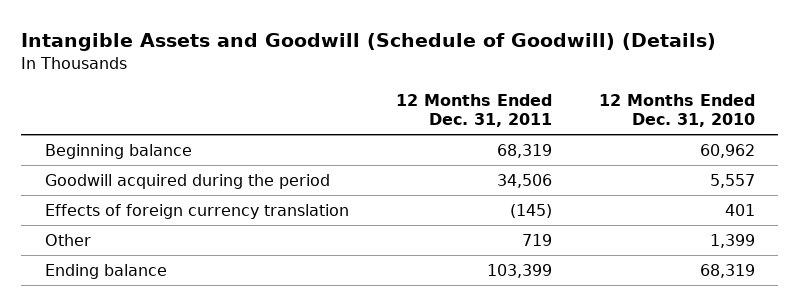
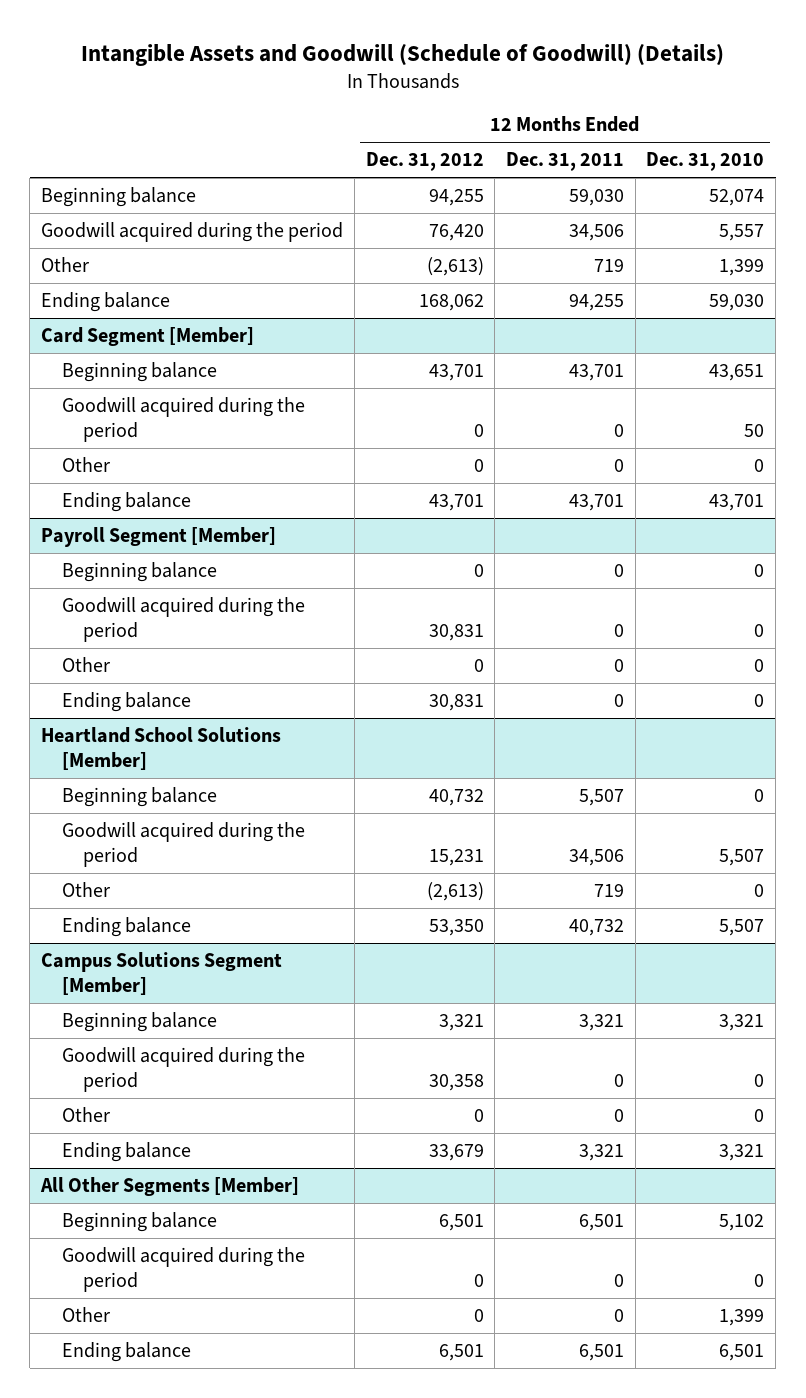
none -> [365,152,484,172] Dec. 31, 2012
[496,144,552,159] 68,319 -> [568,188,624,206] 59,030
[699,144,755,159] 60,962 -> [709,188,765,206] 52,074
[44,204,349,220] Effects of foreign currency translation -> none
[486,264,552,279] 103,399 -> [568,293,624,311] 94,255
[699,264,755,279] 68,319 -> [709,293,765,311] 59,030
none -> [41,326,255,346] Card Segment [Member]
none -> [61,361,217,382] Beginning balance
none -> [61,396,305,443] Goodwill acquired during the period
none -> [61,456,110,472] Other
none -> [61,491,191,512] Ending balance
none -> [41,526,277,547] Payroll Segment [Member]
none -> [61,561,217,582] Beginning balance
none -> [61,596,305,643] Goodwill acquired during the period
none -> [61,656,110,672] Other
none -> [61,691,191,712] Ending balance
none -> [41,726,282,771] Heartland School Solutions [Member]
none -> [61,786,217,807] Beginning balance
none -> [61,821,305,868] Goodwill acquired during the period
none -> [61,881,110,897] Other
none -> [61,916,191,937] Ending balance
none -> [41,951,283,996] Campus Solutions Segment [Member]
none -> [61,1011,217,1032] Beginning balance
none -> [61,1046,305,1093] Goodwill acquired during the period
none -> [61,1106,110,1122] Other
none -> [61,1141,191,1162] Ending balance
none -> [40,1176,300,1196] All Other Segments [Member]
none -> [61,1211,217,1232] Beginning balance
none -> [61,1246,305,1293] Goodwill acquired during the period
none -> [61,1306,110,1322] Other
none -> [61,1341,191,1362] Ending balance

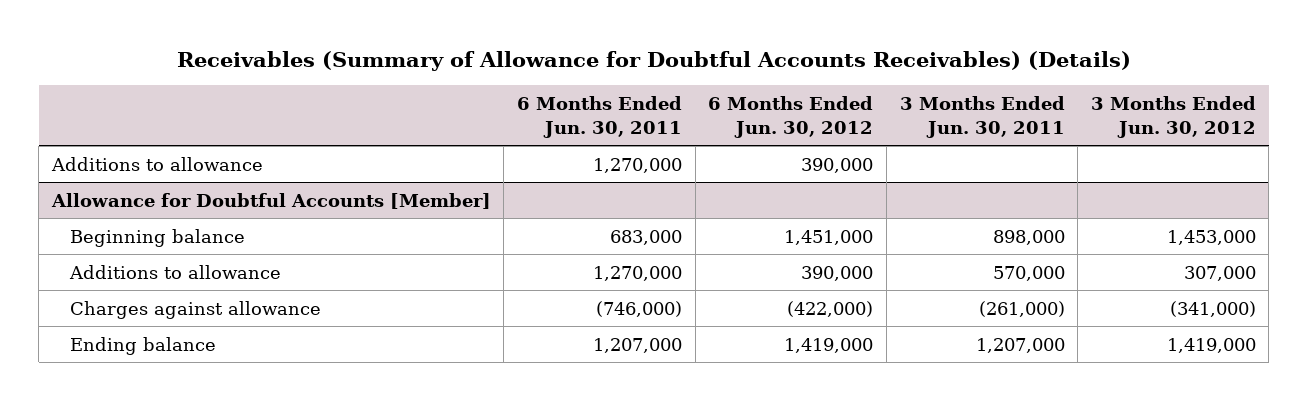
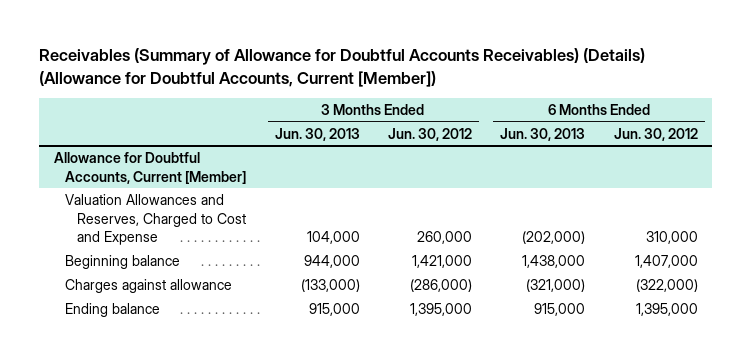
[176,51,1131,72] Receivables (Summary of Allowance for Doubtful Accounts Receivables) (Details) -> [39,48,646,87] Receivables (Summary of Allowance for Doubtful Accounts Receivables) (Details) (Allowance for Doubtful Accounts, Current [Member])
[517,96,683,138] 6 Months Ended Jun. 30, 2011 -> none
[899,96,1065,138] 3 Months Ended Jun. 30, 2011 -> none
none -> [274,127,360,141] Jun. 30, 2013
none -> [500,127,586,141] Jun. 30, 2013
[50,156,263,171] Additions to allowance -> none
[68,264,281,279] Additions to allowance -> none
[50,192,491,209] Allowance for Doubtful Accounts [Member] -> [53,152,247,184] Allowance for Doubtful Accounts, Current [Member]
none -> [65,194,247,246] Valuation Allowances and Reserves, Charged to Cost and Expense
[784,229,874,245] 1,451,000 -> [634,255,698,269] 1,407,000
[1166,229,1256,245] 1,453,000 -> [411,255,472,269] 1,421,000
[787,300,874,317] (422,000) -> [635,279,698,293] (322,000)
[1169,300,1256,317] (341,000) -> [409,279,472,293] (286,000)
[784,337,874,353] 1,419,000 -> [635,303,698,317] 1,395,000
[1166,337,1256,353] 1,419,000 -> [409,303,472,317] 1,395,000

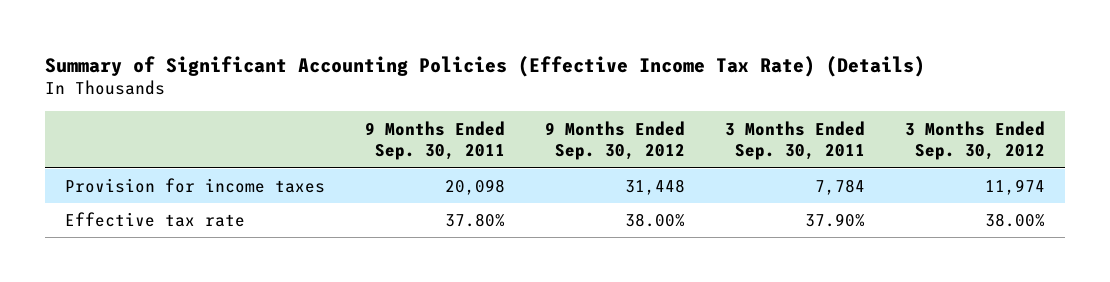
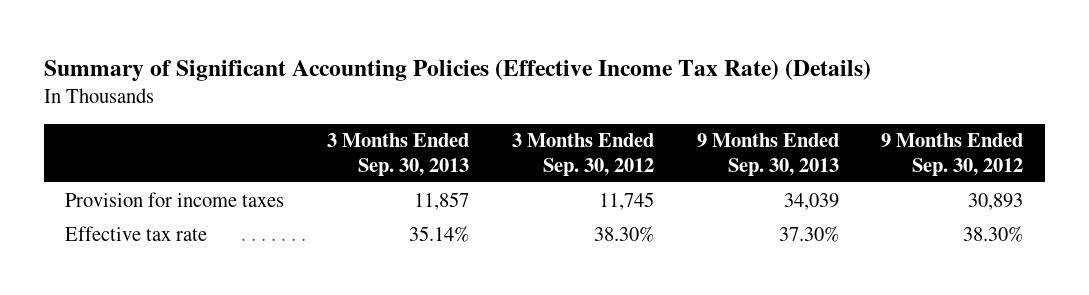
[365,120,506,161] 9 Months Ended Sep. 30, 2011 -> none
[725,120,866,161] 3 Months Ended Sep. 30, 2011 -> none
none -> [327,133,470,176] 3 Months Ended Sep. 30, 2013
none -> [696,133,839,176] 9 Months Ended Sep. 30, 2013
[625,179,686,196] 31,448 -> [968,192,1024,210] 30,893
[985,179,1046,196] 11,974 -> [598,191,654,210] 11,745
[625,213,686,228] 38.00% -> [963,225,1024,242] 38.30%
[985,213,1046,228] 38.00% -> [593,225,654,242] 38.30%

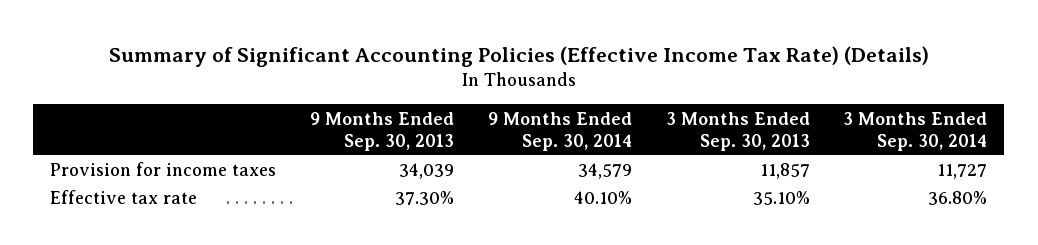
[511,133,654,176] 3 Months Ended Sep. 30, 2012 -> none
[881,133,1024,176] 9 Months Ended Sep. 30, 2012 -> none
none -> [487,111,632,152] 9 Months Ended Sep. 30, 2014
none -> [843,111,988,152] 3 Months Ended Sep. 30, 2014
[409,225,470,242] 35.14% -> [752,191,810,206] 35.10%

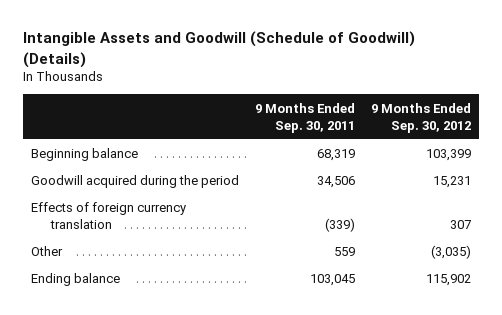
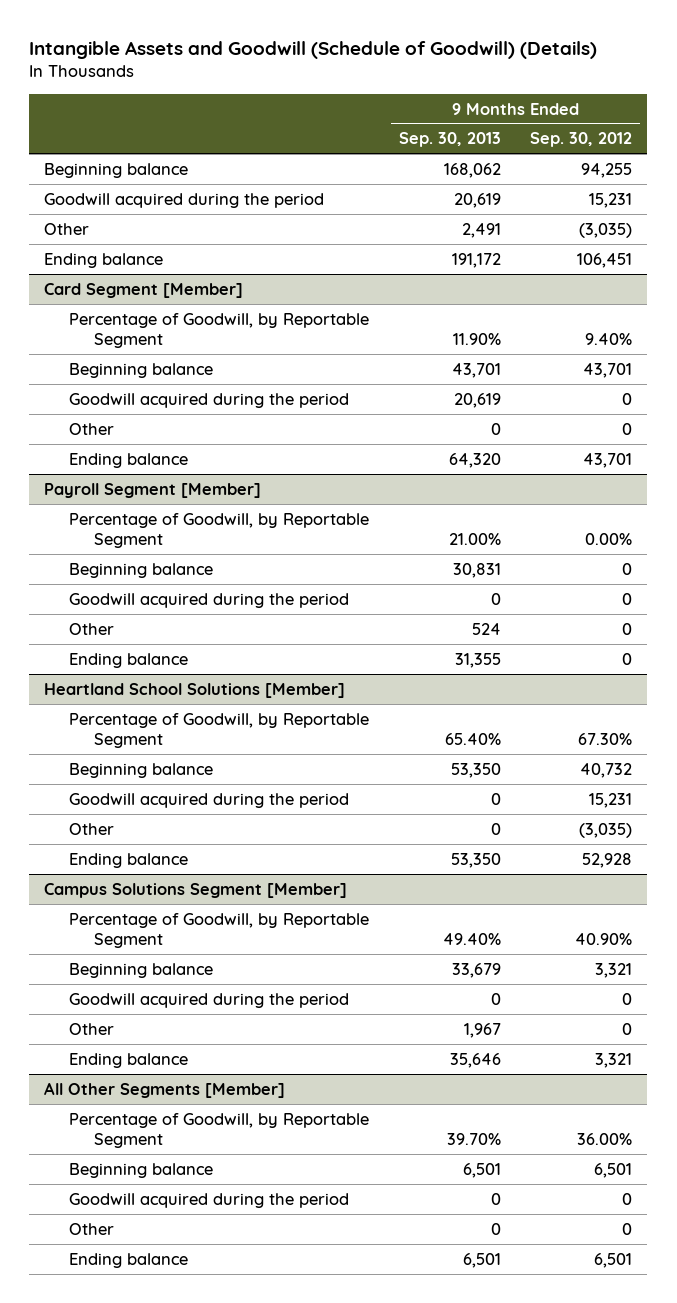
[255,102,356,133] 9 Months Ended Sep. 30, 2011 -> none
none -> [398,132,501,148] Sep. 30, 2013
[426,149,472,162] 103,399 -> [581,162,633,178] 94,255
[31,202,187,230] Effects of foreign currency translation -> none
[426,274,472,287] 115,902 -> [577,252,633,268] 106,451
none -> [44,282,244,298] Card Segment [Member]
none -> [69,312,370,348] Percentage of Goodwill, by Reportable Segment
none -> [69,362,214,378] Beginning balance
none -> [69,392,350,408] Goodwill acquired during the period
none -> [69,422,115,435] Other
none -> [69,452,189,468] Ending balance
none -> [44,482,262,498] Payroll Segment [Member]
none -> [69,512,370,548] Percentage of Goodwill, by Reportable Segment
none -> [69,562,214,578] Beginning balance
none -> [69,592,350,608] Goodwill acquired during the period
none -> [69,622,115,635] Other
none -> [69,652,189,668] Ending balance
none -> [44,682,346,698] Heartland School Solutions [Member]
none -> [69,712,370,748] Percentage of Goodwill, by Reportable Segment
none -> [69,762,214,778] Beginning balance
none -> [69,792,350,808] Goodwill acquired during the period
none -> [69,822,115,835] Other
none -> [69,852,189,868] Ending balance
none -> [44,882,348,898] Campus Solutions Segment [Member]
none -> [69,912,370,948] Percentage of Goodwill, by Reportable Segment
none -> [69,962,214,978] Beginning balance
none -> [69,992,350,1008] Goodwill acquired during the period
none -> [69,1022,115,1035] Other
none -> [69,1052,189,1068] Ending balance
none -> [44,1081,286,1098] All Other Segments [Member]
none -> [69,1112,370,1148] Percentage of Goodwill, by Reportable Segment
none -> [69,1162,214,1178] Beginning balance
none -> [69,1192,350,1208] Goodwill acquired during the period
none -> [69,1222,115,1235] Other
none -> [69,1252,189,1268] Ending balance

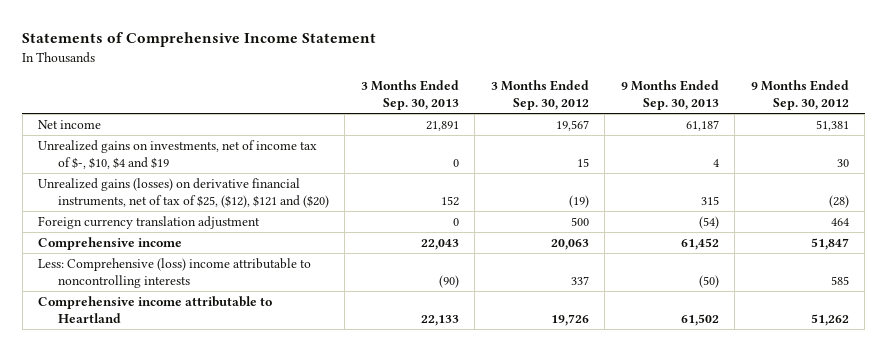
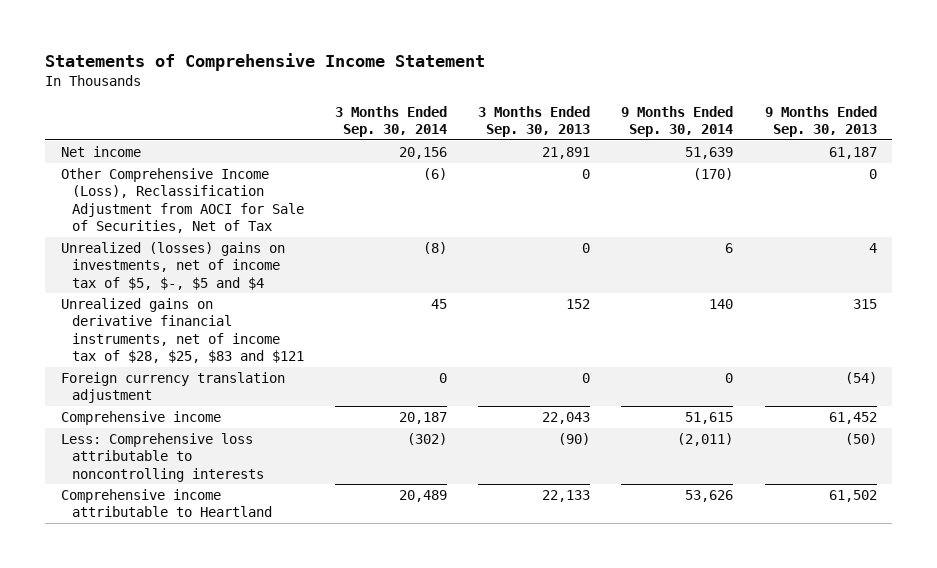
[490,80,589,111] 3 Months Ended Sep. 30, 2012 -> none
[750,80,849,111] 9 Months Ended Sep. 30, 2012 -> none
none -> [334,105,447,137] 3 Months Ended Sep. 30, 2014
none -> [621,105,734,137] 9 Months Ended Sep. 30, 2014
none -> [60,168,304,233] Other Comprehensive Income (Loss), Reclassification Adjustment from AOCI for Sale of Securities, Net of Tax
[38,139,318,170] Unrealized gains on investments, net of income tax of $-, $10, $4 and $19 -> [60,242,285,290] Unrealized (losses) gains on investments, net of income tax of $5, $-, $5 and $4
[38,177,329,209] Unrealized gains (losses) on derivative financial instruments, net of tax of $25, ($12), $121 and ($20) -> [60,298,304,363] Unrealized gains on derivative financial instruments, net of income tax of $28, $25, $83 and $121
[38,257,312,289] Less: Comprehensive (loss) income attributable to noncontrolling interests -> [60,433,264,482] Less: Comprehensive loss attributable to noncontrolling interests

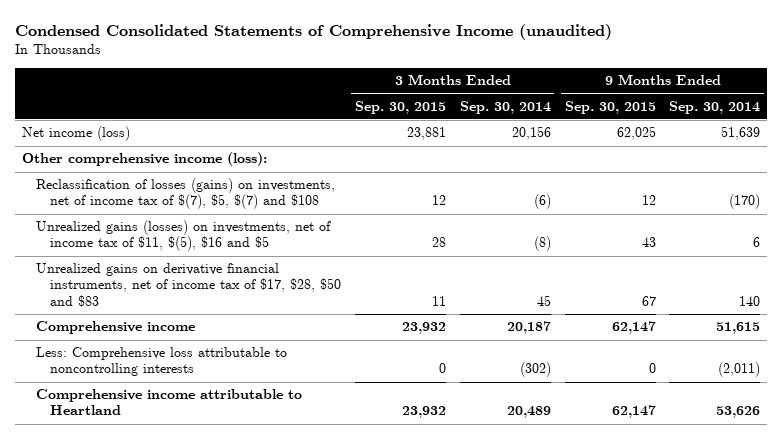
[45,53,486,72] Statements of Comprehensive Income Statement -> [15,24,613,41] Condensed Consolidated Statements of Comprehensive Income (unaudited)
[478,105,591,137] 3 Months Ended Sep. 30, 2013 -> none
[764,105,877,137] 9 Months Ended Sep. 30, 2013 -> none
none -> [354,100,446,114] Sep. 30, 2015
none -> [564,100,656,114] Sep. 30, 2015
[60,372,285,404] Foreign currency translation adjustment -> none
[60,146,141,158] Net income -> [22,126,131,142] Net income (loss)
none -> [22,152,268,167] Other comprehensive income (loss):
[60,168,304,233] Other Comprehensive Income (Loss), Reclassification Adjustment from AOCI for Sale of Securities, Net of Tax -> [35,178,335,210] Reclassification of losses (gains) on investments, net of income tax of $(7), $5, $(7) and $108
[60,242,285,290] Unrealized (losses) gains on investments, net of income tax of $5, $-, $5 and $4 -> [35,220,331,252] Unrealized gains (losses) on investments, net of income tax of $11, $(5), $16 and $5
[60,298,304,363] Unrealized gains on derivative financial instruments, net of income tax of $28, $25, $83 and $121 -> [35,263,341,307] Unrealized gains on derivative financial instruments, net of income tax of $17, $28, $50 and $83

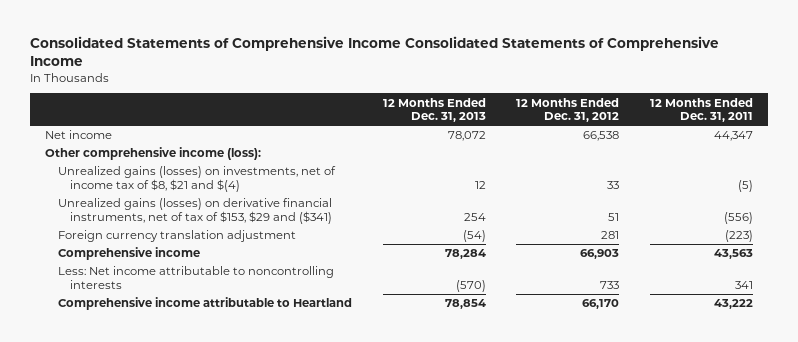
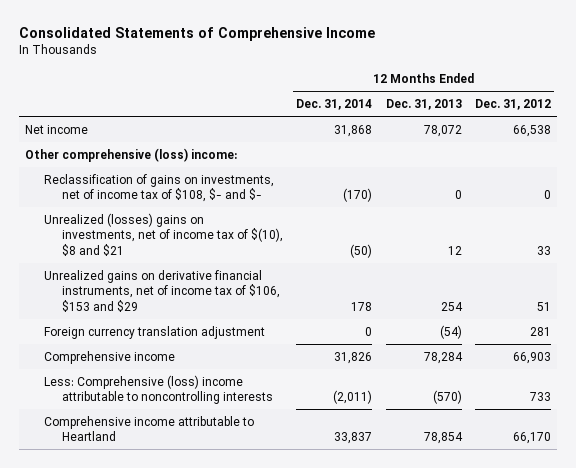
[29,35,719,67] Consolidated Statements of Comprehensive Income Consolidated Statements of Comprehensive Income -> [18,26,375,41] Consolidated Statements of Comprehensive Income
[649,97,753,123] 12 Months Ended Dec. 31, 2011 -> none
none -> [296,99,373,111] Dec. 31, 2014
[45,147,262,161] Other comprehensive income (loss): -> [25,147,238,162] Other comprehensive (loss) income:
none -> [43,173,274,203] Reclassification of gains on investments, net of income tax of $108, $- and $-
[57,166,336,193] Unrealized gains (losses) on investments, net of income tax of $8, $21 and $(4) -> [43,212,284,257] Unrealized (losses) gains on investments, net of income tax of $(10), $8 and $21
[57,198,333,225] Unrealized gains (losses) on derivative financial instruments, net of tax of $153, $29 and ($341) -> [43,269,281,313] Unrealized gains on derivative financial instruments, net of income tax of $106, $153 and $29
[57,266,334,290] Less: Net income attributable to noncontrolling interests -> [43,374,274,405] Less: Comprehensive (loss) income attributable to noncontrolling interests

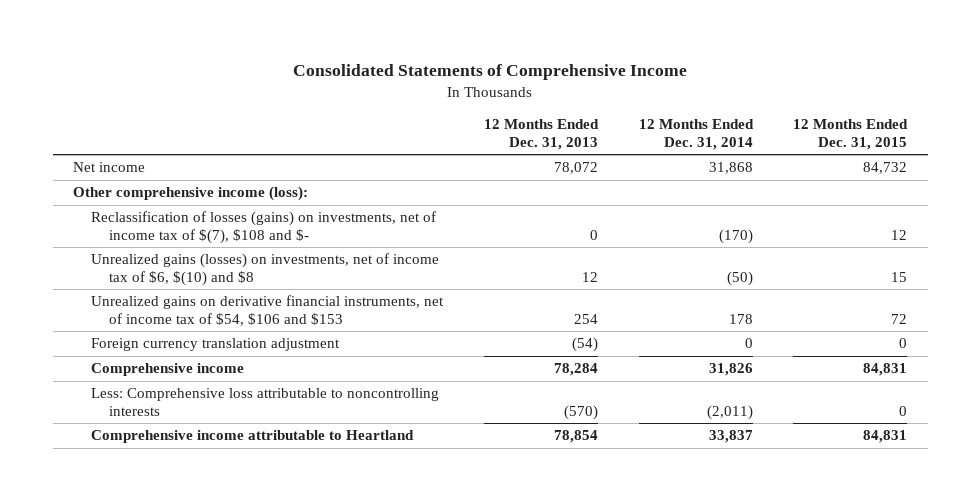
[474,99,551,111] Dec. 31, 2012 -> none
none -> [793,119,909,150] 12 Months Ended Dec. 31, 2015
[25,147,238,162] Other comprehensive (loss) income: -> [72,186,308,202] Other comprehensive income (loss):
[43,173,274,203] Reclassification of gains on investments, net of income tax of $108, $- and $- -> [91,211,437,244] Reclassification of losses (gains) on investments, net of income tax of $(7), $108 and $-
[43,212,284,257] Unrealized (losses) gains on investments, net of income tax of $(10), $8 and $21 -> [91,253,440,286] Unrealized gains (losses) on investments, net of income tax of $6, $(10) and $8
[43,269,281,313] Unrealized gains on derivative financial instruments, net of income tax of $106, $153 and $29 -> [91,295,445,326] Unrealized gains on derivative financial instruments, net of income tax of $54, $106 and $153
[43,374,274,405] Less: Comprehensive (loss) income attributable to noncontrolling interests -> [91,388,440,416] Less: Comprehensive loss attributable to noncontrolling interests

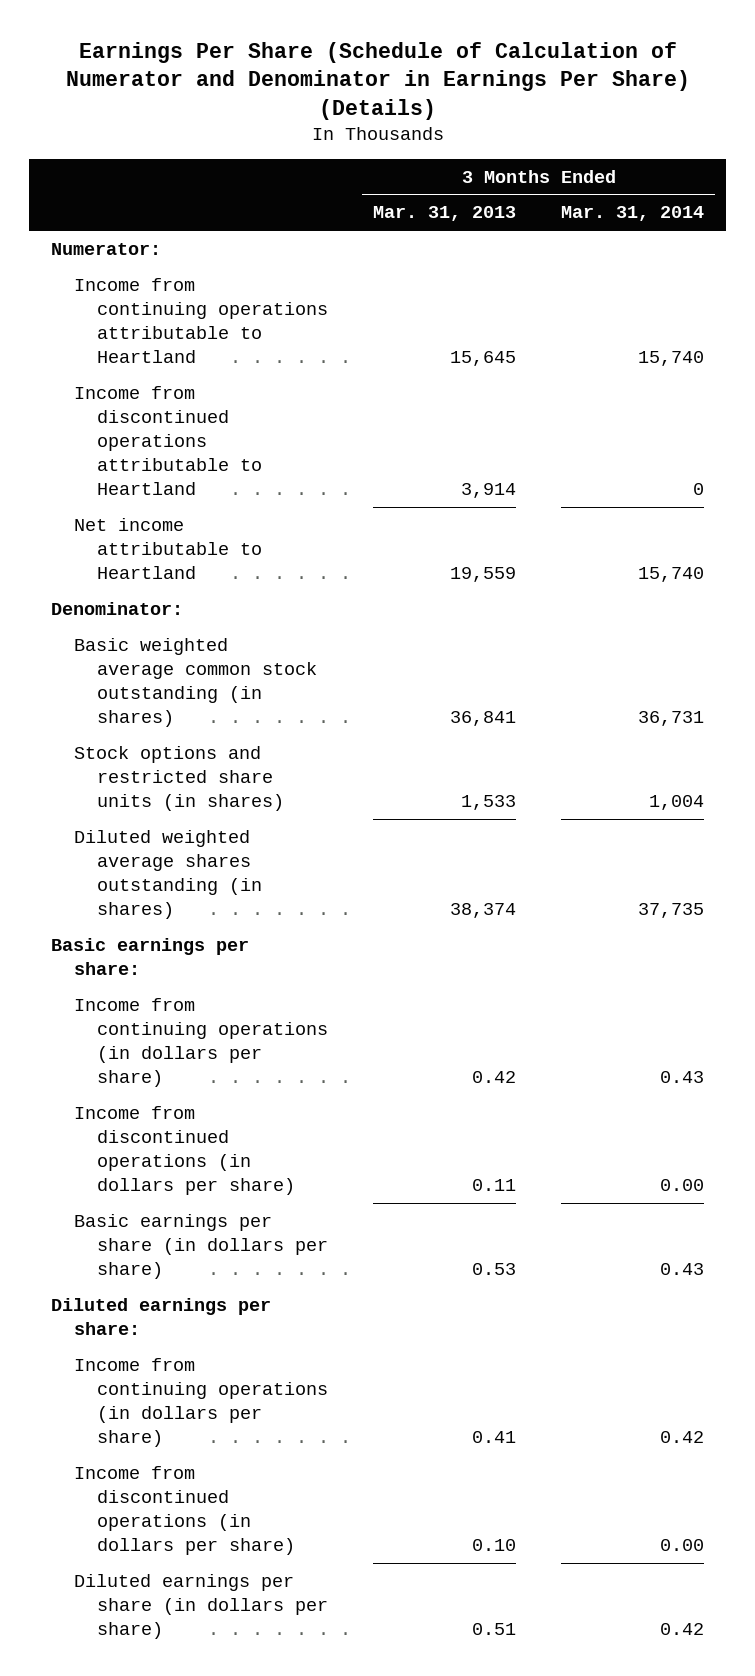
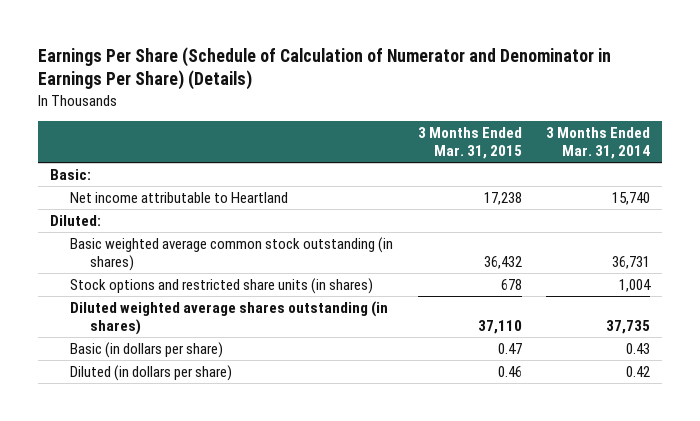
[373,206,517,222] Mar. 31, 2013 -> none
none -> [417,127,522,160] 3 Months Ended Mar. 31, 2015
[74,277,329,363] Income from continuing operations attributable to Heartland -> none
[74,385,263,495] Income from discontinued operations attributable to Heartland -> none
[51,242,162,255] Numerator: -> [50,168,92,180] Basic:
[51,601,184,615] Denominator: -> [50,214,102,226] Diluted:
[51,937,250,975] Basic earnings per share: -> none
[74,997,329,1087] Income from continuing operations (in dollars per share) -> none
[74,1105,296,1195] Income from discontinued operations (in dollars per share) -> none
[51,1297,272,1335] Diluted earnings per share: -> none
[74,1357,329,1447] Income from continuing operations (in dollars per share) -> none
[74,1465,296,1555] Income from discontinued operations (in dollars per share) -> none
[74,1213,329,1279] Basic earnings per share (in dollars per share) -> [70,341,224,358] Basic (in dollars per share)
[74,1573,329,1639] Diluted earnings per share (in dollars per share) -> [70,364,233,381] Diluted (in dollars per share)

